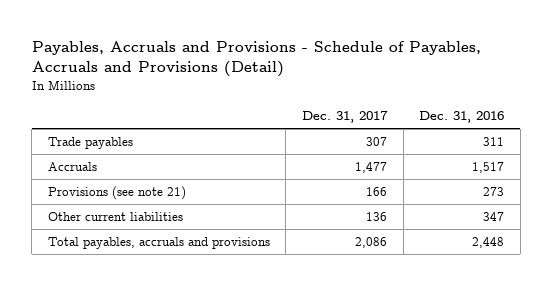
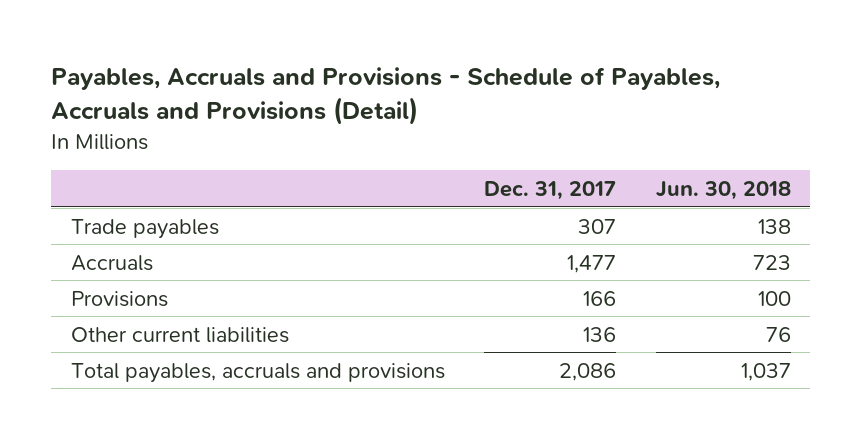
[419,111,505,124] Dec. 31, 2016 -> none
none -> [655,181,791,201] Jun. 30, 2018
[47,186,186,201] Provisions (see note 21) -> [71,290,169,307] Provisions

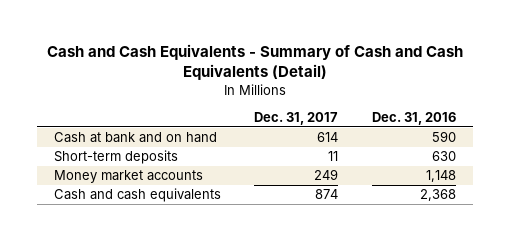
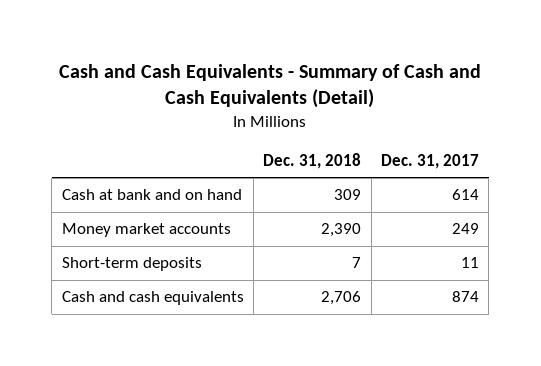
[371,111,456,125] Dec. 31, 2016 -> none
none -> [263,152,362,169] Dec. 31, 2018
[53,150,178,165] Short-term deposits -> [61,257,202,272] Short-term deposits

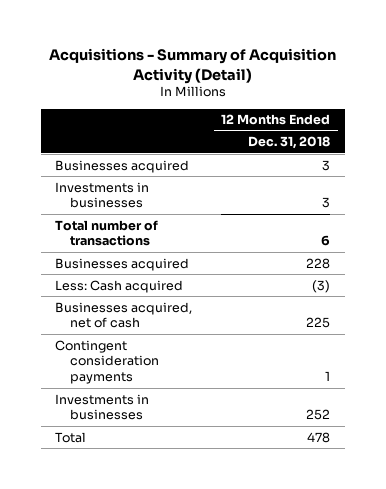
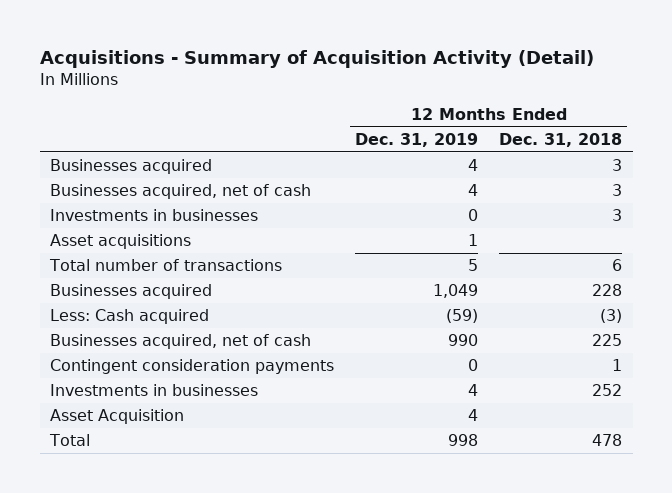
none -> [355,132,479,147] Dec. 31, 2019
none -> [50,184,312,200] Businesses acquired, net of cash
none -> [50,234,192,250] Asset acquisitions
none -> [50,409,185,425] Asset Acquisition

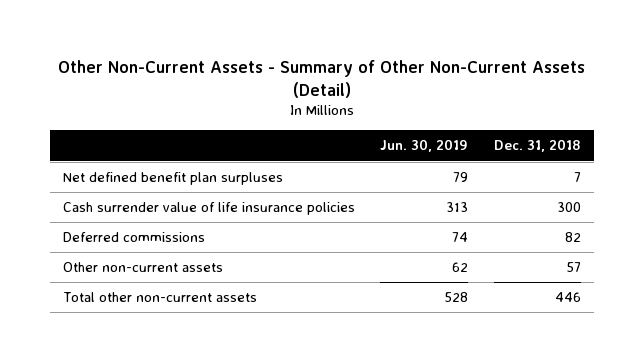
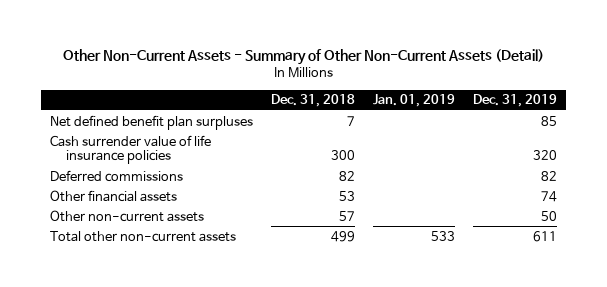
[380,139,469,153] Jun. 30, 2019 -> none
none -> [372,94,455,108] Jan. 01, 2019
none -> [472,94,557,108] Dec. 31, 2019
none -> [50,189,178,202] Other financial assets
[555,292,582,303] 446 -> [331,230,356,242] 499

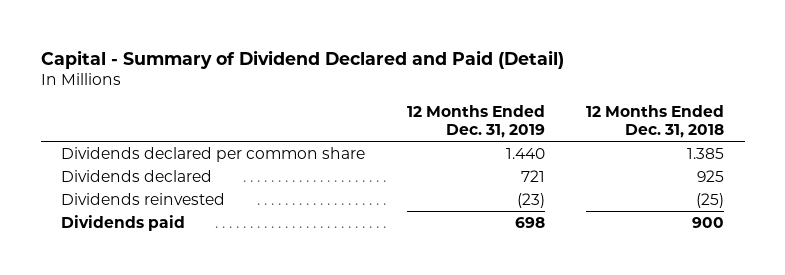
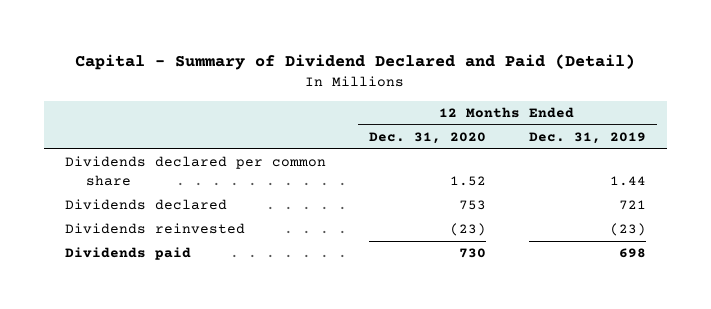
[586,105,725,139] 12 Months Ended Dec. 31, 2018 -> none
none -> [368,131,486,144] Dec. 31, 2020
[505,147,545,159] 1.440 -> [609,176,646,187] 1.44

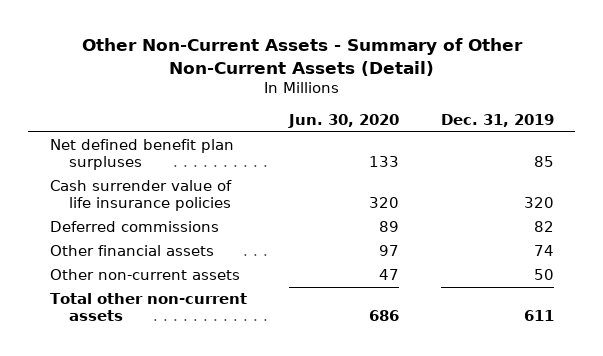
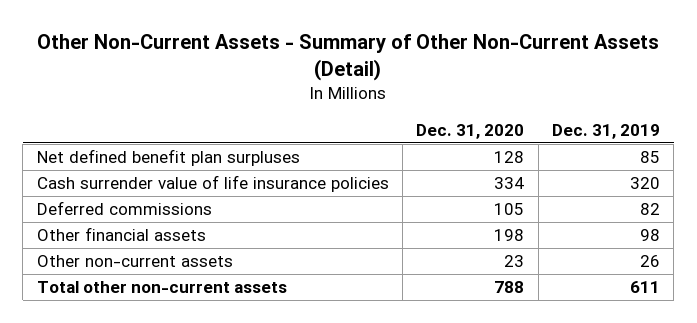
[287,114,399,129] Jun. 30, 2020 -> none
none -> [416,123,525,139] Dec. 31, 2020
[533,245,554,257] 74 -> [640,229,661,242] 98
[533,269,554,281] 50 -> [640,255,661,268] 26

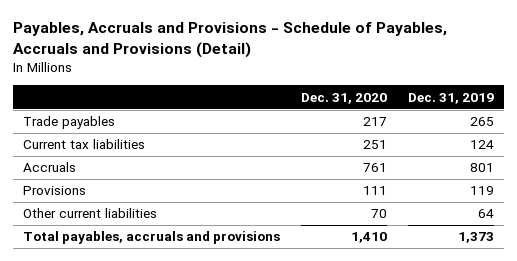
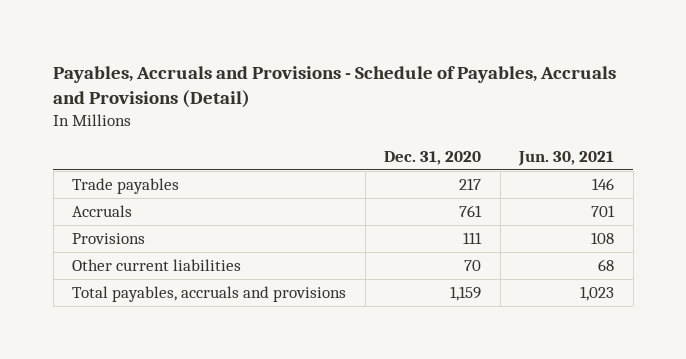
[407,92,494,104] Dec. 31, 2019 -> none
none -> [518,150,615,166] Jun. 30, 2021
[23,139,146,150] Current tax liabilities -> none
[351,232,388,244] 1,410 -> [450,285,482,301] 1,159

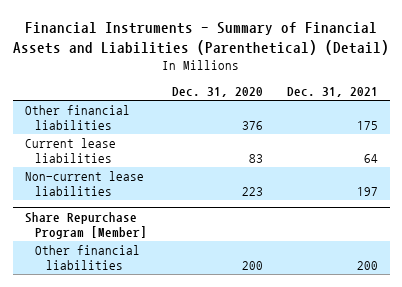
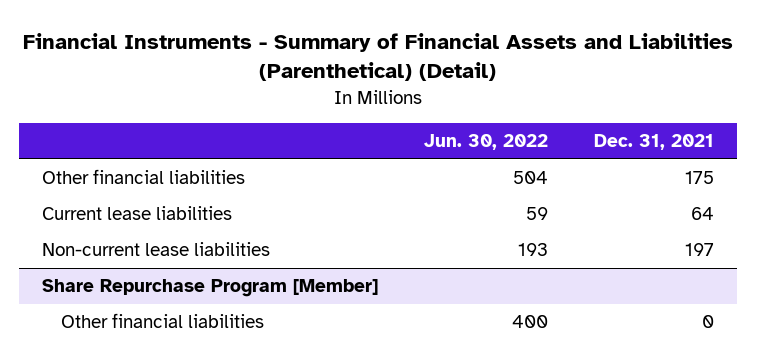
[171,87,263,98] Dec. 31, 2020 -> none
none -> [424,134,549,151] Jun. 30, 2022
[356,261,378,271] 200 -> [702,315,715,329] 0

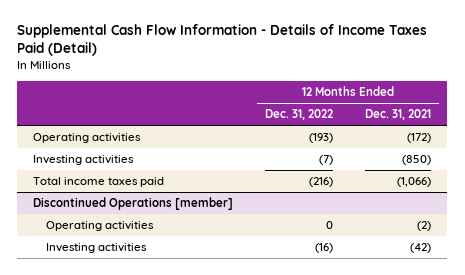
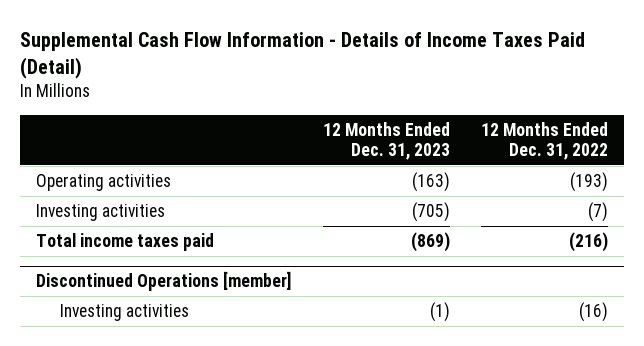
[365,109,432,121] Dec. 31, 2021 -> none
none -> [322,121,450,161] 12 Months Ended Dec. 31, 2023
[45,221,154,232] Operating activities -> none

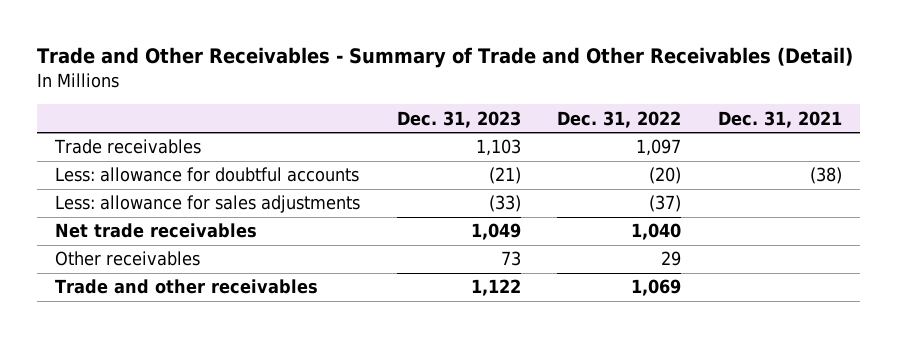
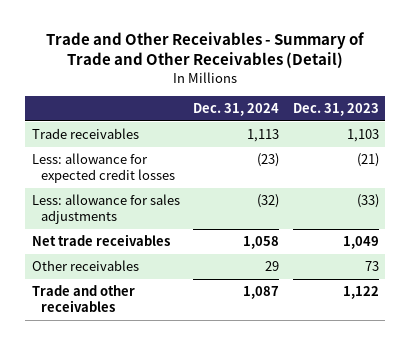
[557,110,682,128] Dec. 31, 2022 -> none
[717,110,842,128] Dec. 31, 2021 -> none
none -> [193,102,280,116] Dec. 31, 2024
[55,167,360,183] Less: allowance for doubtful accounts -> none
none -> [31,153,176,184] Less: allowance for expected credit losses

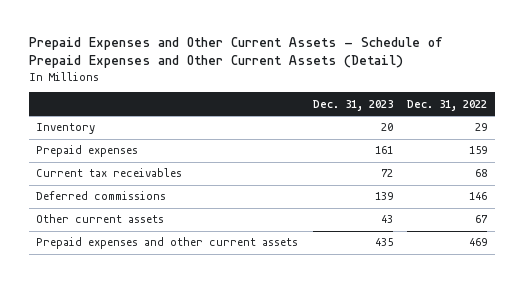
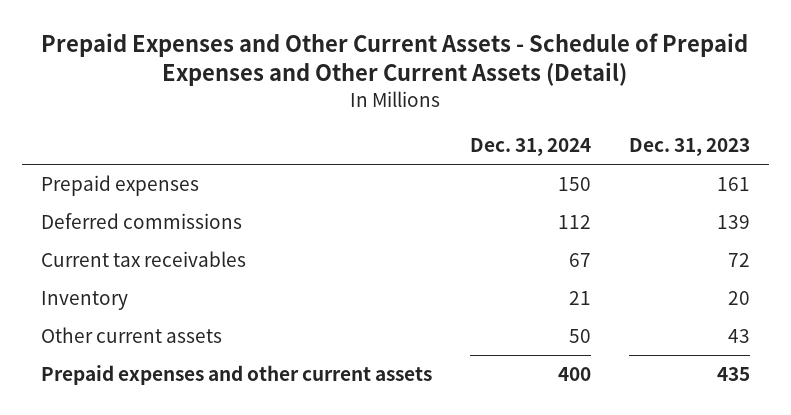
[407,99,488,111] Dec. 31, 2022 -> none
none -> [469,138,591,157] Dec. 31, 2024
[36,168,183,178] Current tax receivables -> [40,250,246,267] Current tax receivables
[36,123,96,135] Inventory -> [40,290,128,310] Inventory

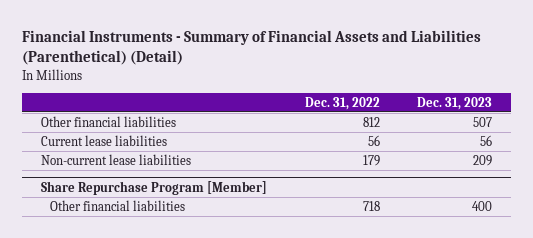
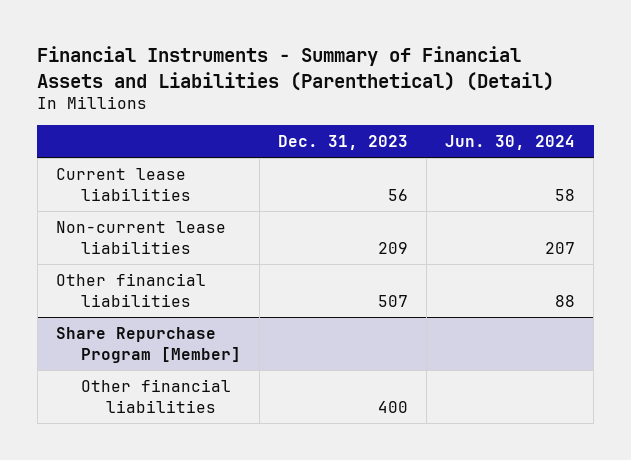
[304,96,380,110] Dec. 31, 2022 -> none
none -> [445,135,576,151] Jun. 30, 2024
[41,115,177,127] Other financial liabilities -> [55,272,206,307] Other financial liabilities

